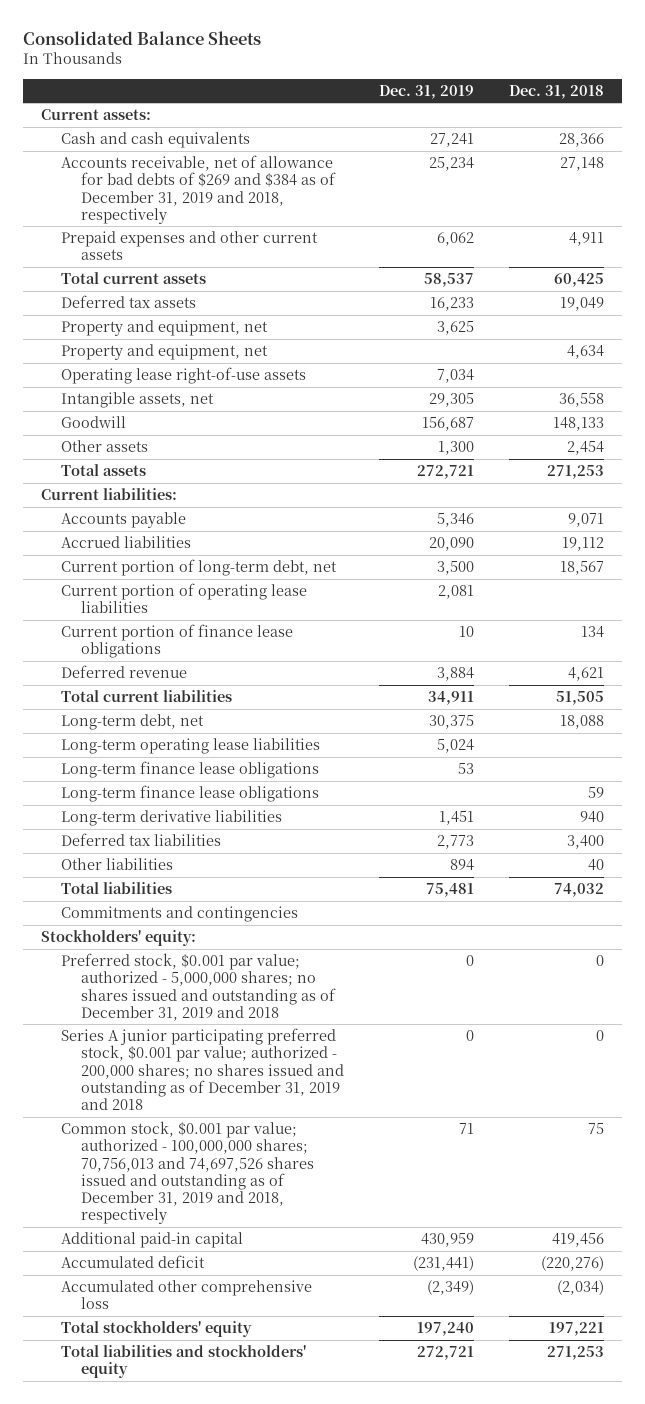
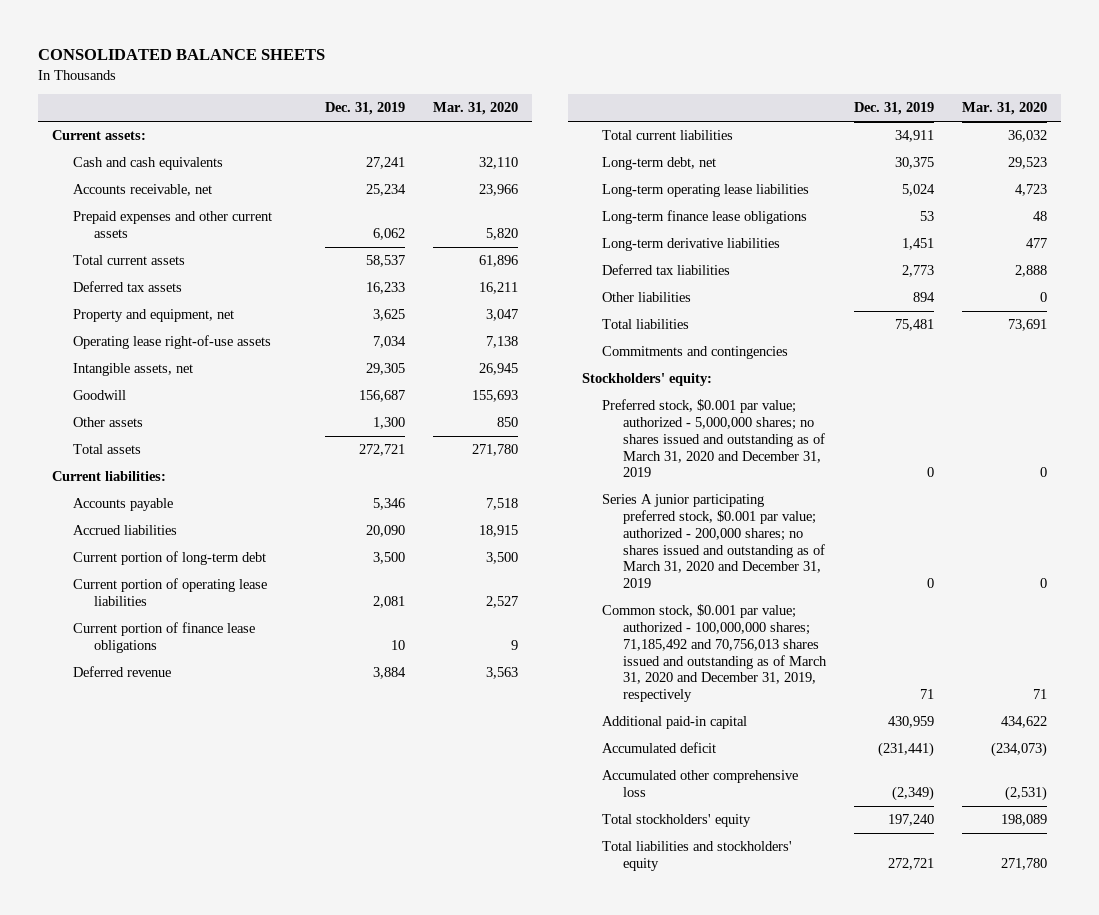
[23,31,262,46] Consolidated Balance Sheets -> [38,49,326,61] CONSOLIDATED BALANCE SHEETS
[509,84,605,99] Dec. 31, 2018 -> none
none -> [432,102,518,116] Mar. 31, 2020
[60,155,337,224] Accounts receivable, net of allowance for bad debts of $269 and $384 as of December 31, 2019 and 2018, respectively -> [72,184,212,197] Accounts receivable, net
[60,344,268,361] Property and equipment, net -> none
[60,559,337,577] Current portion of long-term debt, net -> [72,551,266,566] Current portion of long-term debt
[60,785,319,803] Long-term finance lease obligations -> none
[60,953,337,1021] Preferred stock, $0.001 par value; authorized - 5,000,000 shares; no shares issued and outstanding as of December 31, 2019 and 2018 -> [602,399,826,478] Preferred stock, $0.001 par value; authorized - 5,000,000 shares; no shares issued and outstanding as of March 31, 2020 and December 31, 2019
[60,1028,345,1110] Series A junior participating preferred stock, $0.001 par value; authorized - 200,000 shares; no shares issued and outstanding as of December 31, 2019 and 2018 -> [602,494,826,589] Series A junior participating preferred stock, $0.001 par value; authorized - 200,000 shares; no shares issued and outstanding as of March 31, 2020 and December 31, 2019
[60,1121,315,1225] Common stock, $0.001 par value; authorized - 100,000,000 shares; 70,756,013 and 74,697,526 shares issued and outstanding as of December 31, 2019 and 2018, respectively -> [602,604,828,703] Common stock, $0.001 par value; authorized - 100,000,000 shares; 71,185,492 and 70,756,013 shares issued and outstanding as of March 31, 2020 and December 31, 2019, respectively

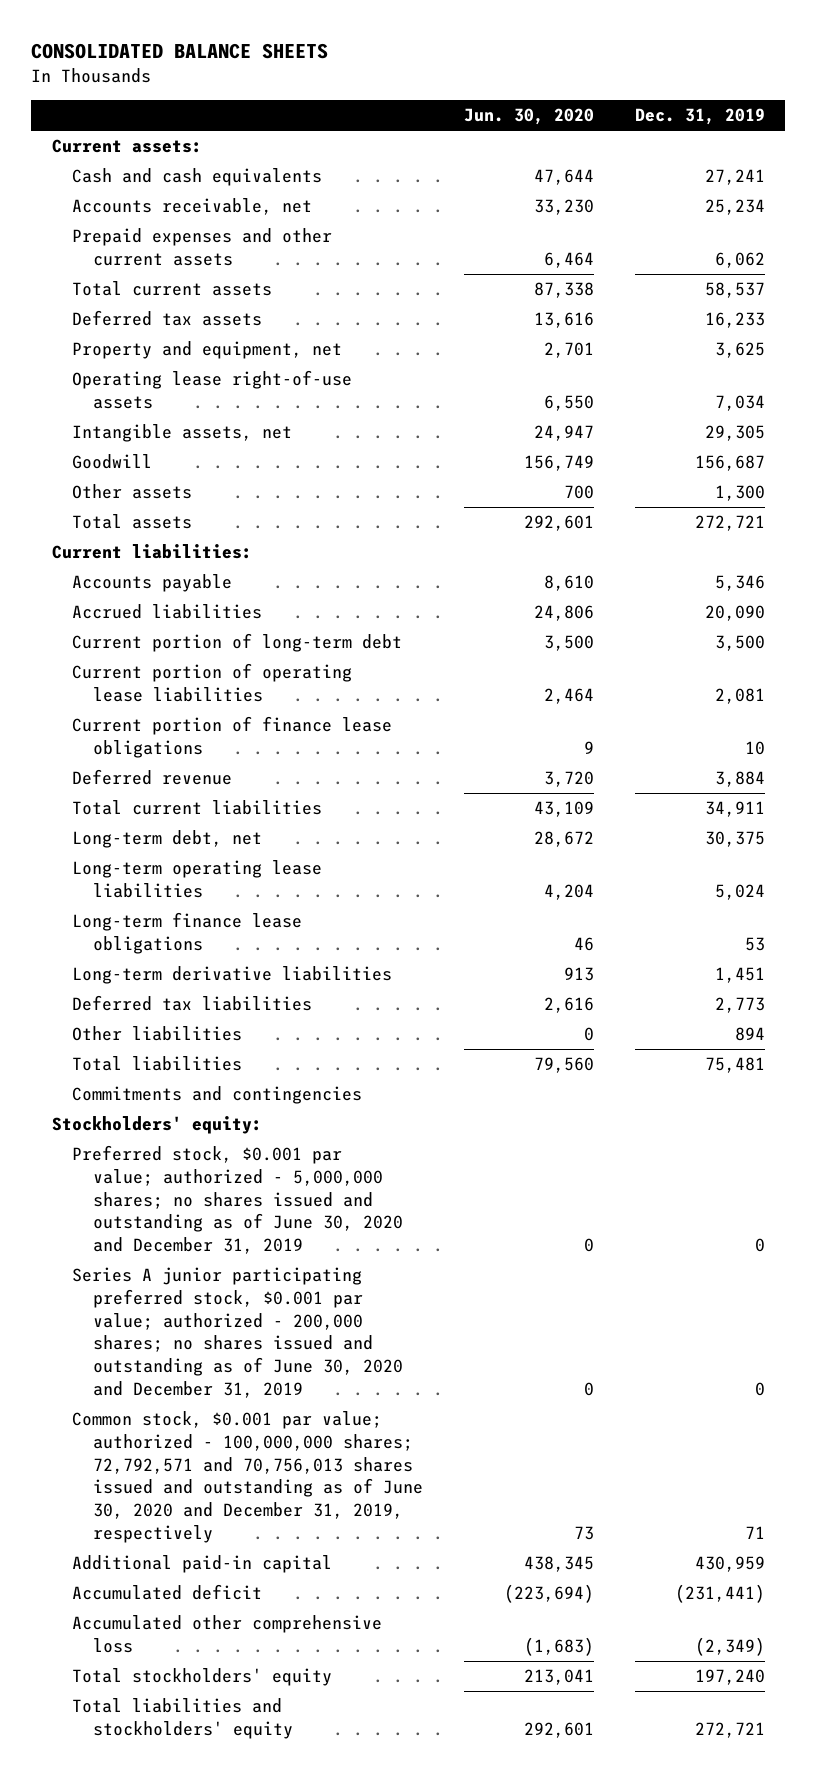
[432,102,518,116] Mar. 31, 2020 -> none
none -> [463,108,594,126] Jun. 30, 2020
[602,399,826,478] Preferred stock, $0.001 par value; authorized - 5,000,000 shares; no shares issued and outstanding as of March 31, 2020 and December 31, 2019 -> [72,1145,403,1254] Preferred stock, $0.001 par value; authorized - 5,000,000 shares; no shares issued and outstanding as of June 30, 2020 and December 31, 2019
[602,494,826,589] Series A junior participating preferred stock, $0.001 par value; authorized - 200,000 shares; no shares issued and outstanding as of March 31, 2020 and December 31, 2019 -> [72,1267,403,1398] Series A junior participating preferred stock, $0.001 par value; authorized - 200,000 shares; no shares issued and outstanding as of June 30, 2020 and December 31, 2019
[602,604,828,703] Common stock, $0.001 par value; authorized - 100,000,000 shares; 71,185,492 and 70,756,013 shares issued and outstanding as of March 31, 2020 and December 31, 2019, respectively -> [72,1411,423,1543] Common stock, $0.001 par value; authorized - 100,000,000 shares; 72,792,571 and 70,756,013 shares issued and outstanding as of June 30, 2020 and December 31, 2019, respectively

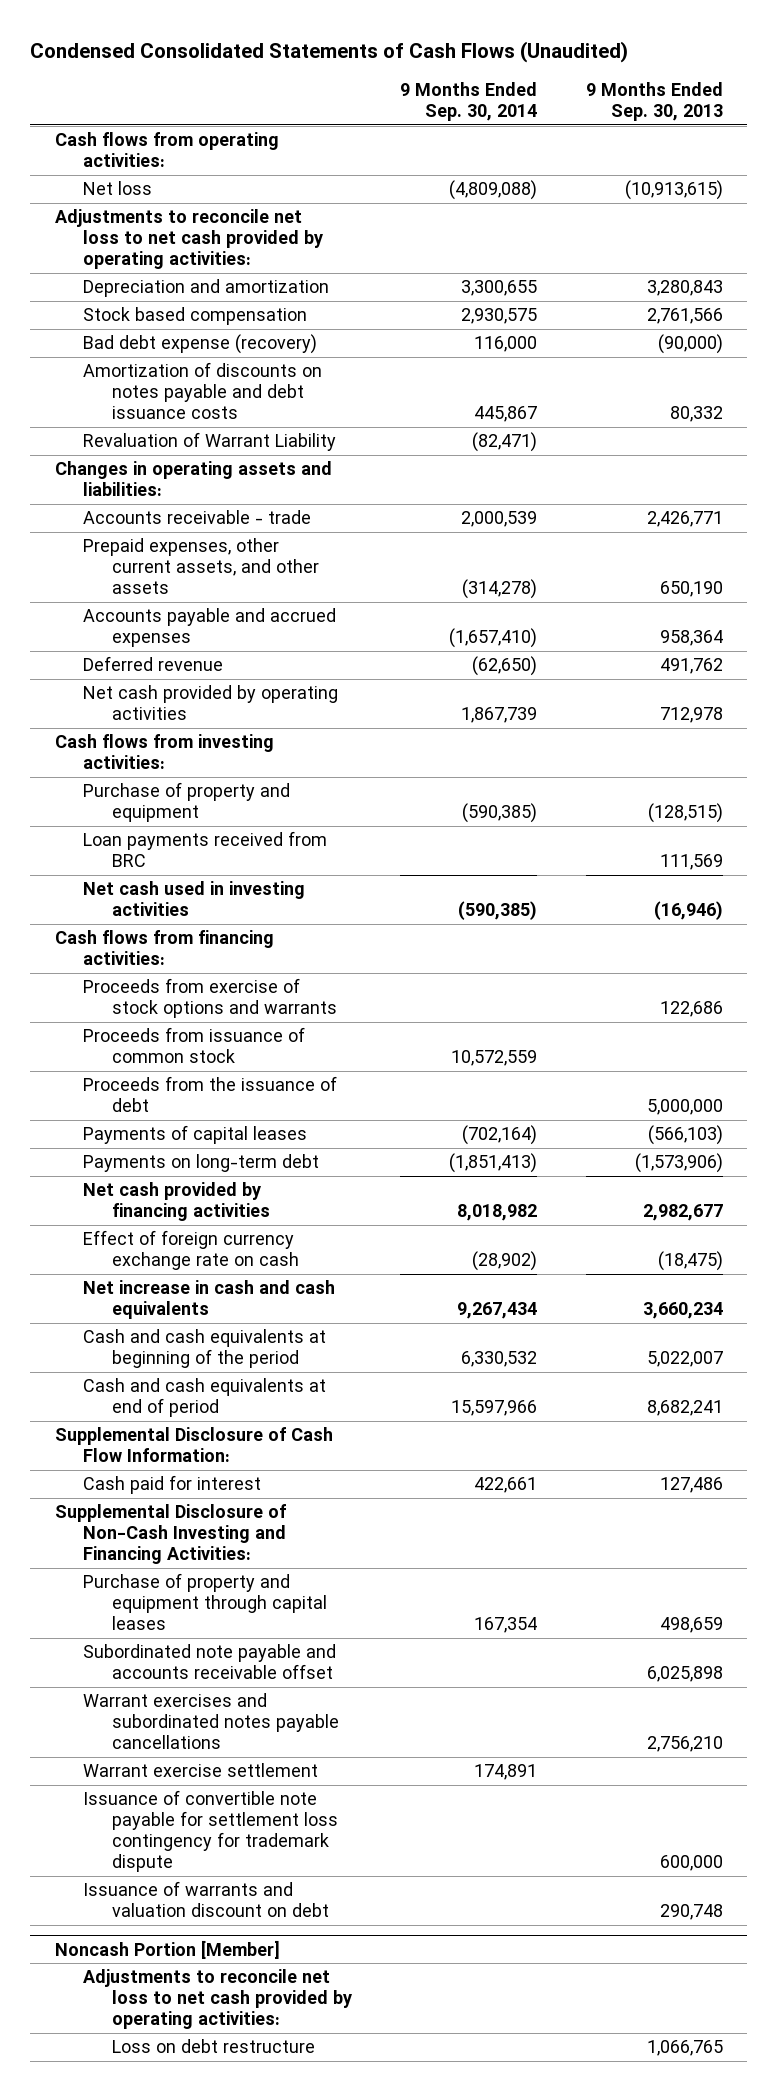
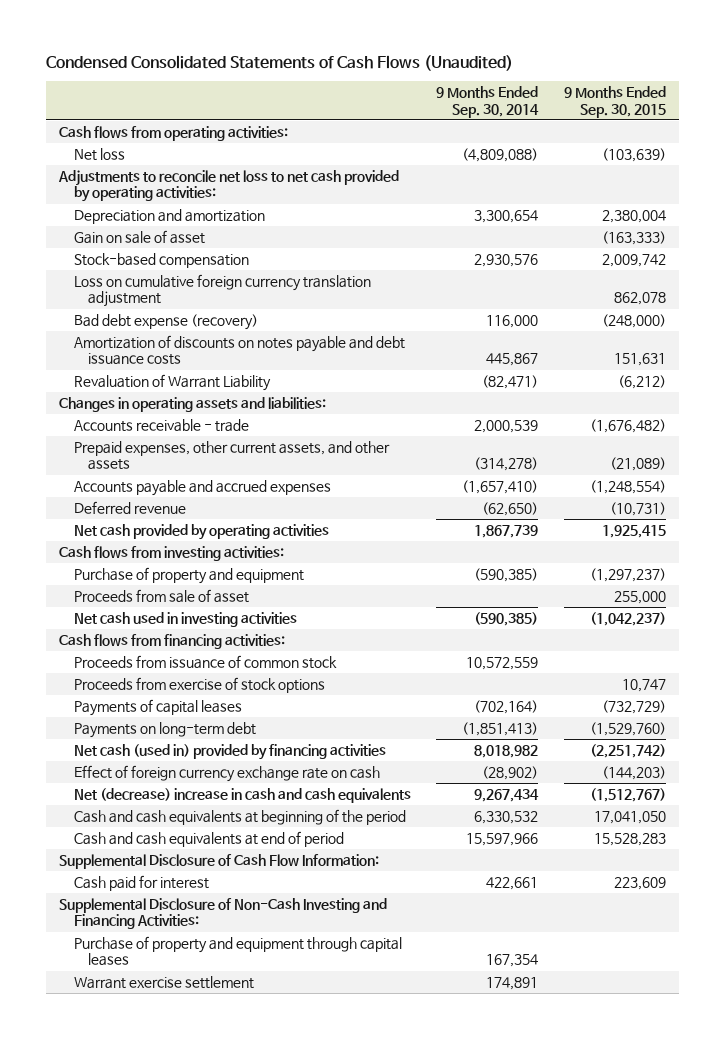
[585,82,723,122] 9 Months Ended Sep. 30, 2013 -> none
none -> [563,86,666,118] 9 Months Ended Sep. 30, 2015
[461,280,538,297] 3,300,655 -> [474,210,539,224] 3,300,654
none -> [73,230,205,245] Gain on sale of asset
[83,307,308,326] Stock based compensation -> [73,253,249,269] Stock-based compensation
[461,308,538,325] 2,930,575 -> [474,254,539,268] 2,930,576
none -> [73,274,371,308] Loss on cumulative foreign currency translation adjustment
[83,831,328,868] Loan payments received from BRC -> none
none -> [73,589,249,604] Proceeds from sale of asset
[83,978,337,1019] Proceeds from exercise of stock options and warrants -> none
[83,1076,338,1113] Proceeds from the issuance of debt -> none
none -> [73,677,325,694] Proceeds from exercise of stock options
[83,1182,270,1222] Net cash provided by financing activities -> [73,744,386,761] Net cash (used in) provided by financing activities
[83,1280,336,1320] Net increase in cash and cash equivalents -> [73,788,411,804] Net (decrease) increase in cash and cash equivalents
[83,1644,337,1680] Subordinated note payable and accounts receivable offset -> none
[83,1693,339,1750] Warrant exercises and subordinated notes payable cancellations -> none
[83,1790,338,1873] Issuance of convertible note payable for settlement loss contingency for trademark dispute -> none
[83,1881,329,1918] Issuance of warrants and valuation discount on debt -> none
[54,1939,280,1959] Noncash Portion [Member] -> none
[83,1969,352,2030] Adjustments to reconcile net loss to net cash provided by operating activities: -> none
[111,2039,315,2054] Loss on debt restructure -> none

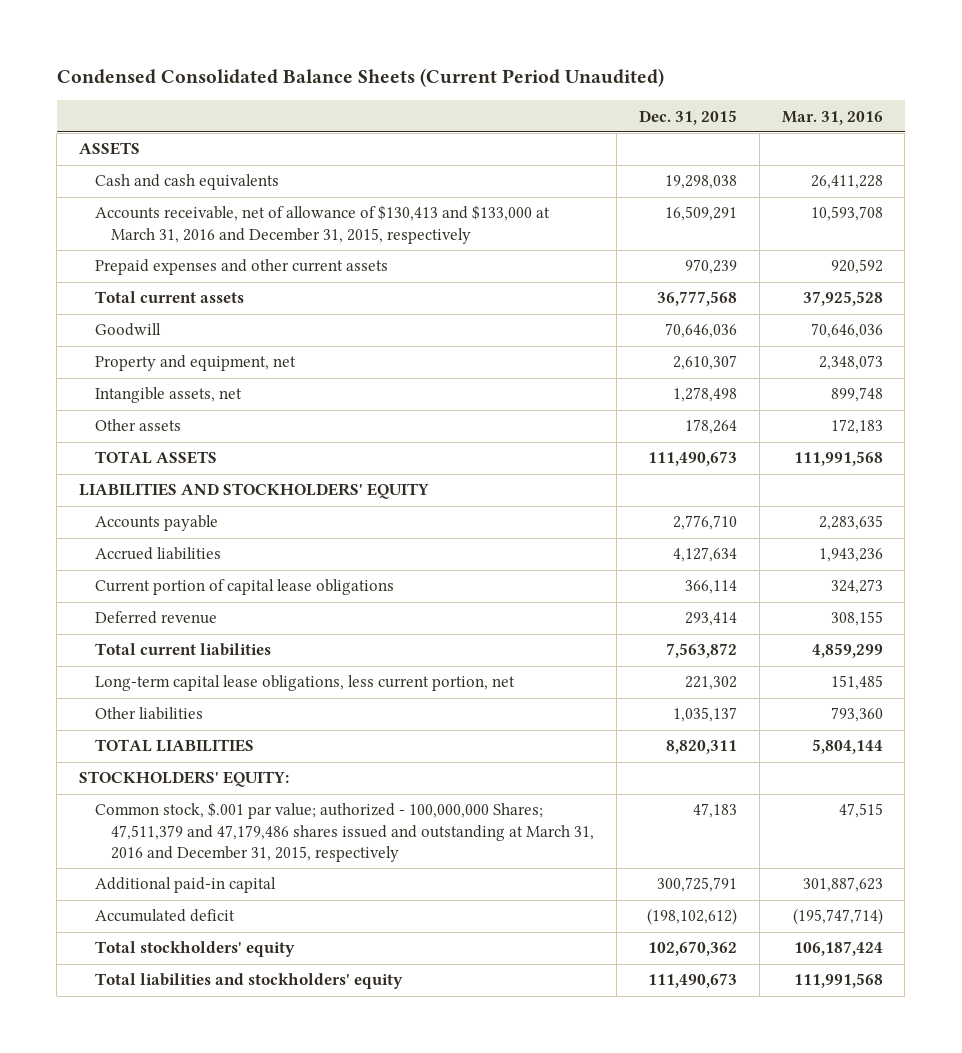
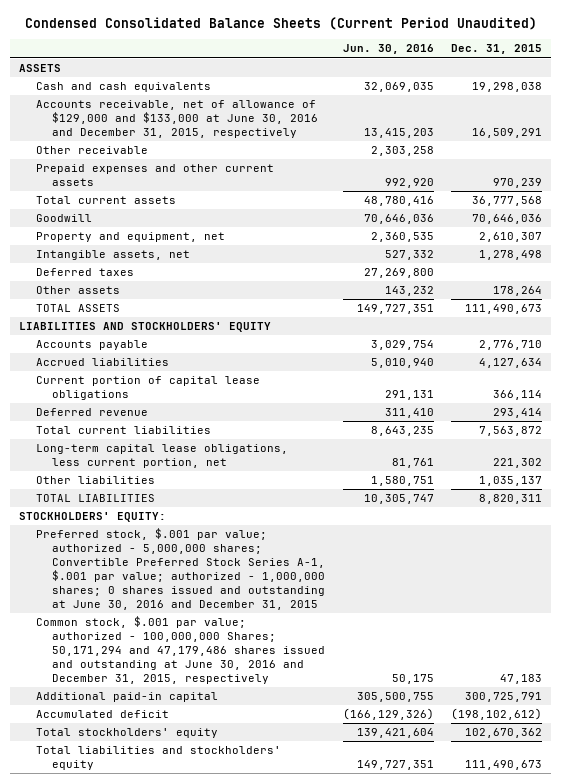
[781,110,883,125] Mar. 31, 2016 -> none
none -> [342,44,434,55] Jun. 30, 2016
[95,205,551,244] Accounts receivable, net of allowance of $130,413 and $133,000 at March 31, 2016 and December 31, 2015, respectively -> [35,100,319,139] Accounts receivable, net of allowance of $129,000 and $133,000 at June 30, 2016 and December 31, 2015, respectively
none -> [35,146,148,155] Other receivable
none -> [35,268,134,277] Deferred taxes
none -> [35,528,326,610] Preferred stock, $.001 par value; authorized - 5,000,000 shares; Convertible Preferred Stock Series A-1, $.001 par value; authorized - 1,000,000 shares; 0 shares issued and outstanding at June 30, 2016 and December 31, 2015
[95,802,595,863] Common stock, $.001 par value; authorized - 100,000,000 Shares; 47,511,379 and 47,179,486 shares issued and outstanding at March 31, 2016 and December 31, 2015, respectively -> [35,616,326,684] Common stock, $.001 par value; authorized - 100,000,000 Shares; 50,171,294 and 47,179,486 shares issued and outstanding at June 30, 2016 and December 31, 2015, respectively

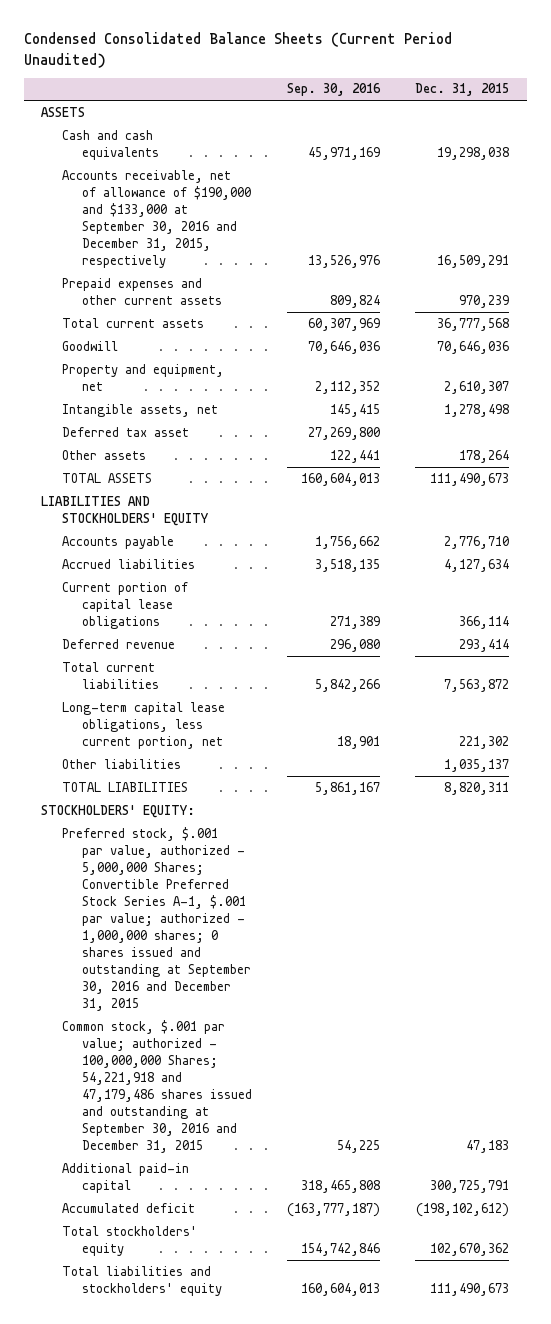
[342,44,434,55] Jun. 30, 2016 -> none
none -> [287,83,382,97] Sep. 30, 2016
[35,146,148,155] Other receivable -> none
[35,100,319,139] Accounts receivable, net of allowance of $129,000 and $133,000 at June 30, 2016 and December 31, 2015, respectively -> [61,169,252,268] Accounts receivable, net of allowance of $190,000 and $133,000 at September 30, 2016 and December 31, 2015, respectively
[35,268,134,277] Deferred taxes -> [61,426,189,437] Deferred tax asset
[35,528,326,610] Preferred stock, $.001 par value; authorized - 5,000,000 shares; Convertible Preferred Stock Series A-1, $.001 par value; authorized - 1,000,000 shares; 0 shares issued and outstanding at June 30, 2016 and December 31, 2015 -> [61,826,252,1011] Preferred stock, $.001 par value, authorized - 5,000,000 Shares; Convertible Preferred Stock Series A-1, $.001 par value; authorized - 1,000,000 shares; 0 shares issued and outstanding at September 30, 2016 and December 31, 2015
[35,616,326,684] Common stock, $.001 par value; authorized - 100,000,000 Shares; 50,171,294 and 47,179,486 shares issued and outstanding at June 30, 2016 and December 31, 2015, respectively -> [61,1019,253,1153] Common stock, $.001 par value; authorized - 100,000,000 Shares; 54,221,918 and 47,179,486 shares issued and outstanding at September 30, 2016 and December 31, 2015

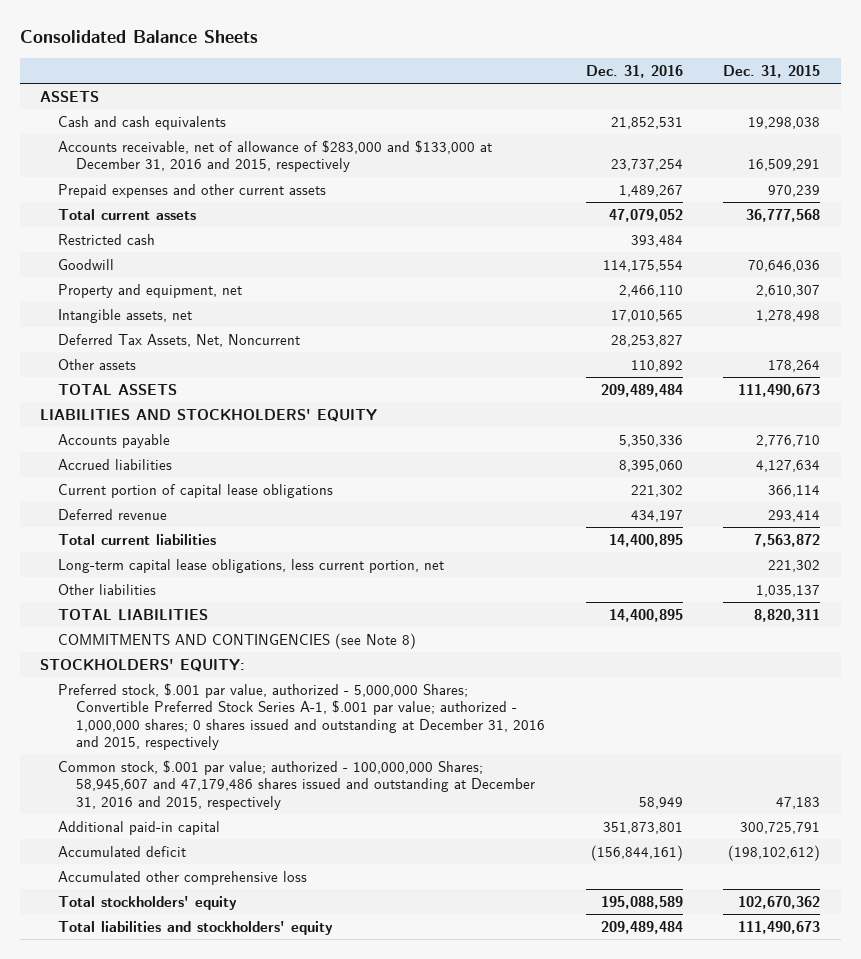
[23,32,452,68] Condensed Consolidated Balance Sheets (Current Period Unaudited) -> [19,30,258,44] Consolidated Balance Sheets
[287,83,382,97] Sep. 30, 2016 -> none
none -> [585,65,683,79] Dec. 31, 2016
[61,169,252,268] Accounts receivable, net of allowance of $190,000 and $133,000 at September 30, 2016 and December 31, 2015, respectively -> [57,139,492,173] Accounts receivable, net of allowance of $283,000 and $133,000 at December 31, 2016 and 2015, respectively
none -> [57,233,155,245] Restricted cash
[61,426,189,437] Deferred tax asset -> [57,333,300,347] Deferred Tax Assets, Net, Noncurrent
none -> [57,632,416,649] COMMITMENTS AND CONTINGENCIES (see Note 8)
[61,826,252,1011] Preferred stock, $.001 par value, authorized - 5,000,000 Shares; Convertible Preferred Stock Series A-1, $.001 par value; authorized - 1,000,000 shares; 0 shares issued and outstanding at September 30, 2016 and December 31, 2015 -> [57,682,545,750] Preferred stock, $.001 par value, authorized - 5,000,000 Shares; Convertible Preferred Stock Series A-1, $.001 par value; authorized - 1,000,000 shares; 0 shares issued and outstanding at December 31, 2016 and 2015, respectively
[61,1019,253,1153] Common stock, $.001 par value; authorized - 100,000,000 Shares; 54,221,918 and 47,179,486 shares issued and outstanding at September 30, 2016 and December 31, 2015 -> [57,759,535,810] Common stock, $.001 par value; authorized - 100,000,000 Shares; 58,945,607 and 47,179,486 shares issued and outstanding at December 31, 2016 and 2015, respectively
none -> [57,870,307,885] Accumulated other comprehensive loss

